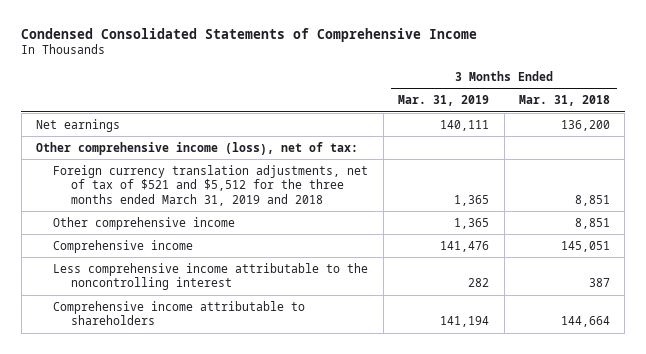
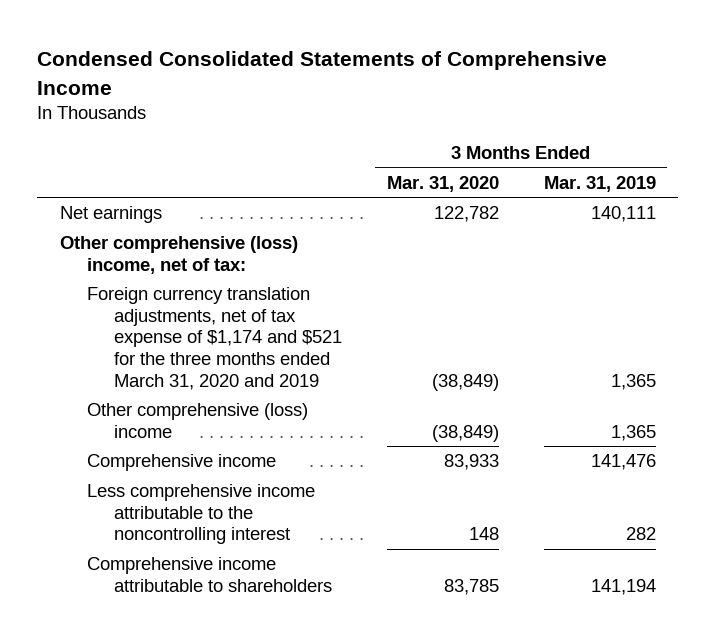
[518,95,610,107] Mar. 31, 2018 -> none
none -> [386,175,499,192] Mar. 31, 2020
[35,141,358,155] Other comprehensive income (loss), net of tax: -> [59,236,298,274] Other comprehensive (loss) income, net of tax:
[53,164,369,206] Foreign currency translation adjustments, net of tax of $521 and $5,512 for the three months ended March 31, 2019 and 2018 -> [86,287,342,390] Foreign currency translation adjustments, net of tax expense of $1,174 and $521 for the three months ended March 31, 2020 and 2019
[53,216,236,230] Other comprehensive income -> [86,403,308,438] Other comprehensive (loss) income

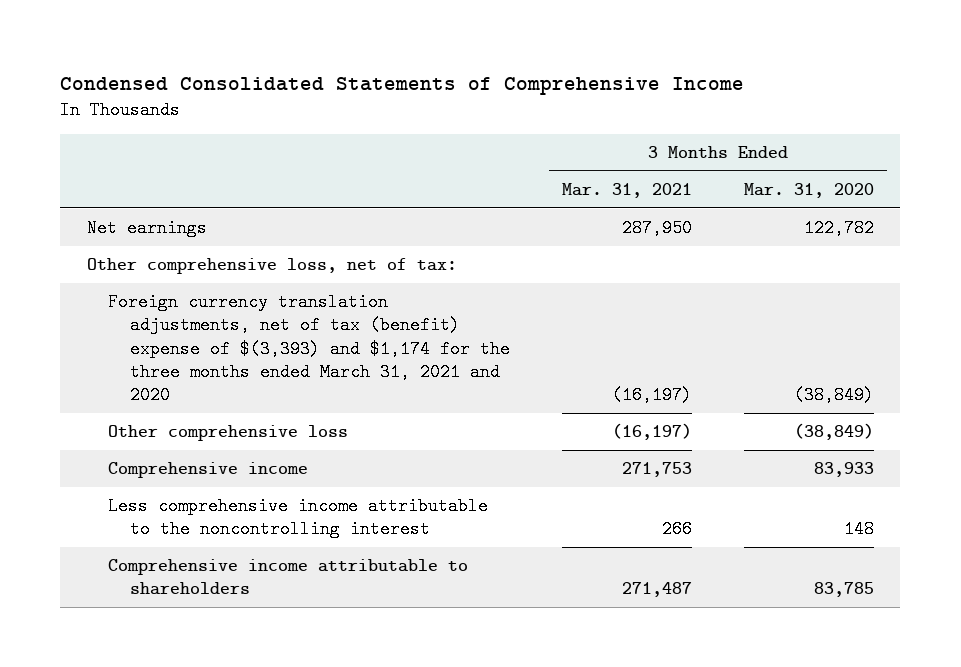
[543,175,656,192] Mar. 31, 2019 -> none
none -> [561,183,692,199] Mar. 31, 2021
[59,236,298,274] Other comprehensive (loss) income, net of tax: -> [86,258,457,275] Other comprehensive loss, net of tax:
[86,287,342,390] Foreign currency translation adjustments, net of tax expense of $1,174 and $521 for the three months ended March 31, 2020 and 2019 -> [108,293,510,405] Foreign currency translation adjustments, net of tax (benefit) expense of $(3,393) and $1,174 for the three months ended March 31, 2021 and 2020
[86,403,308,438] Other comprehensive (loss) income -> [108,425,349,442] Other comprehensive loss

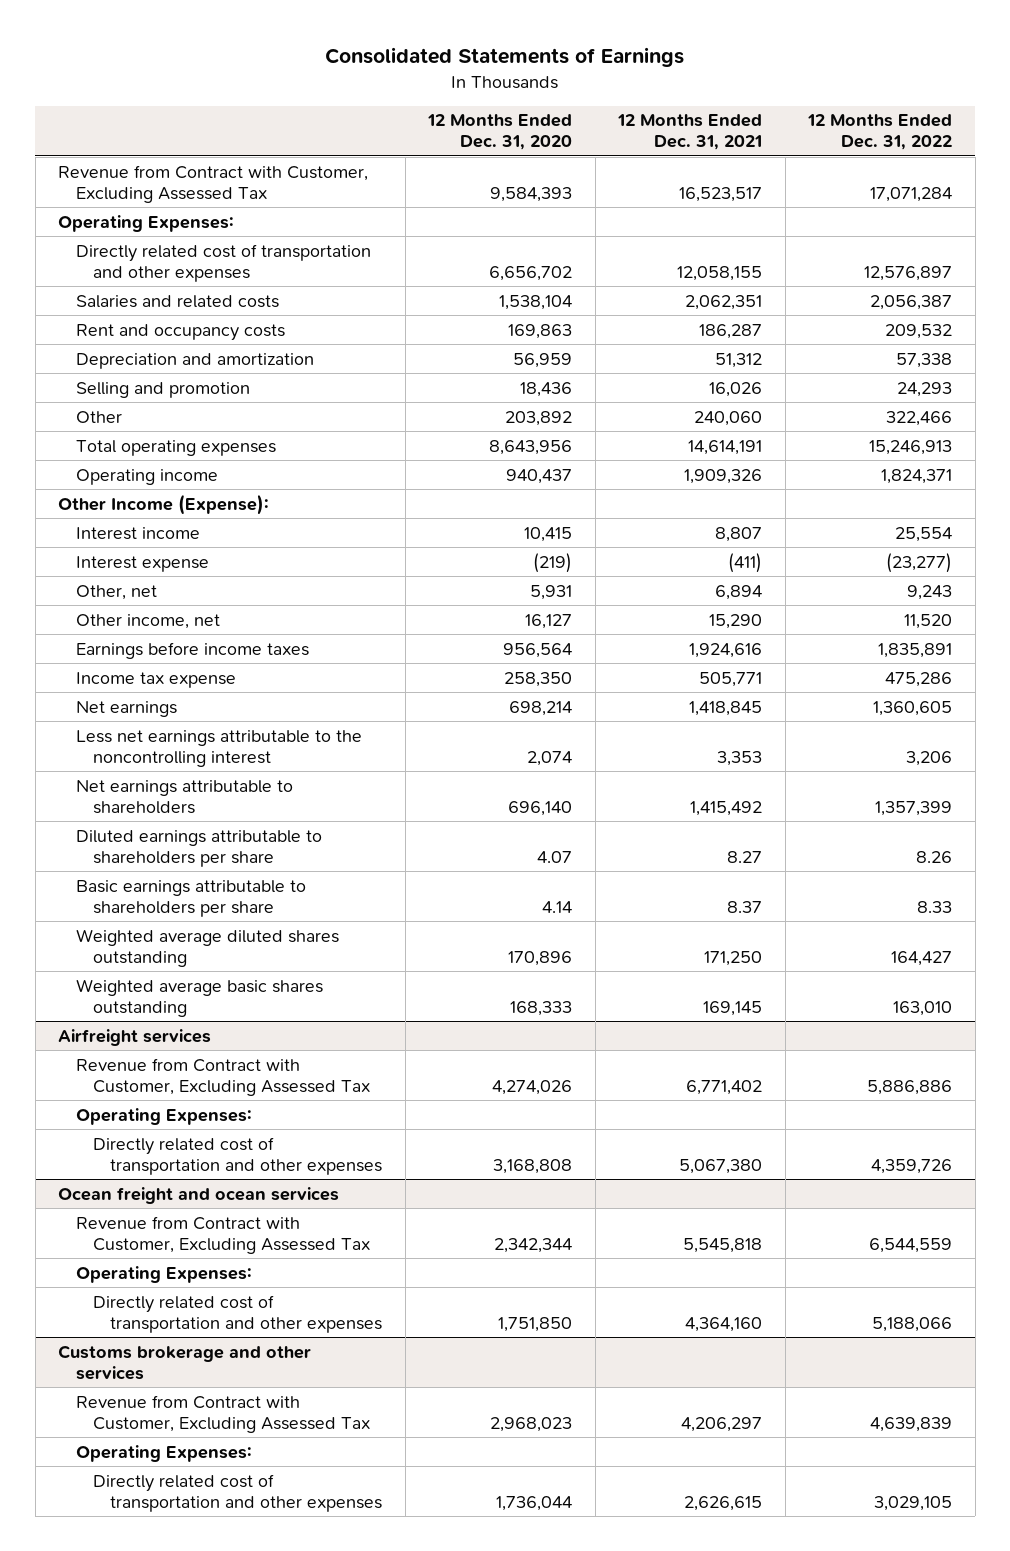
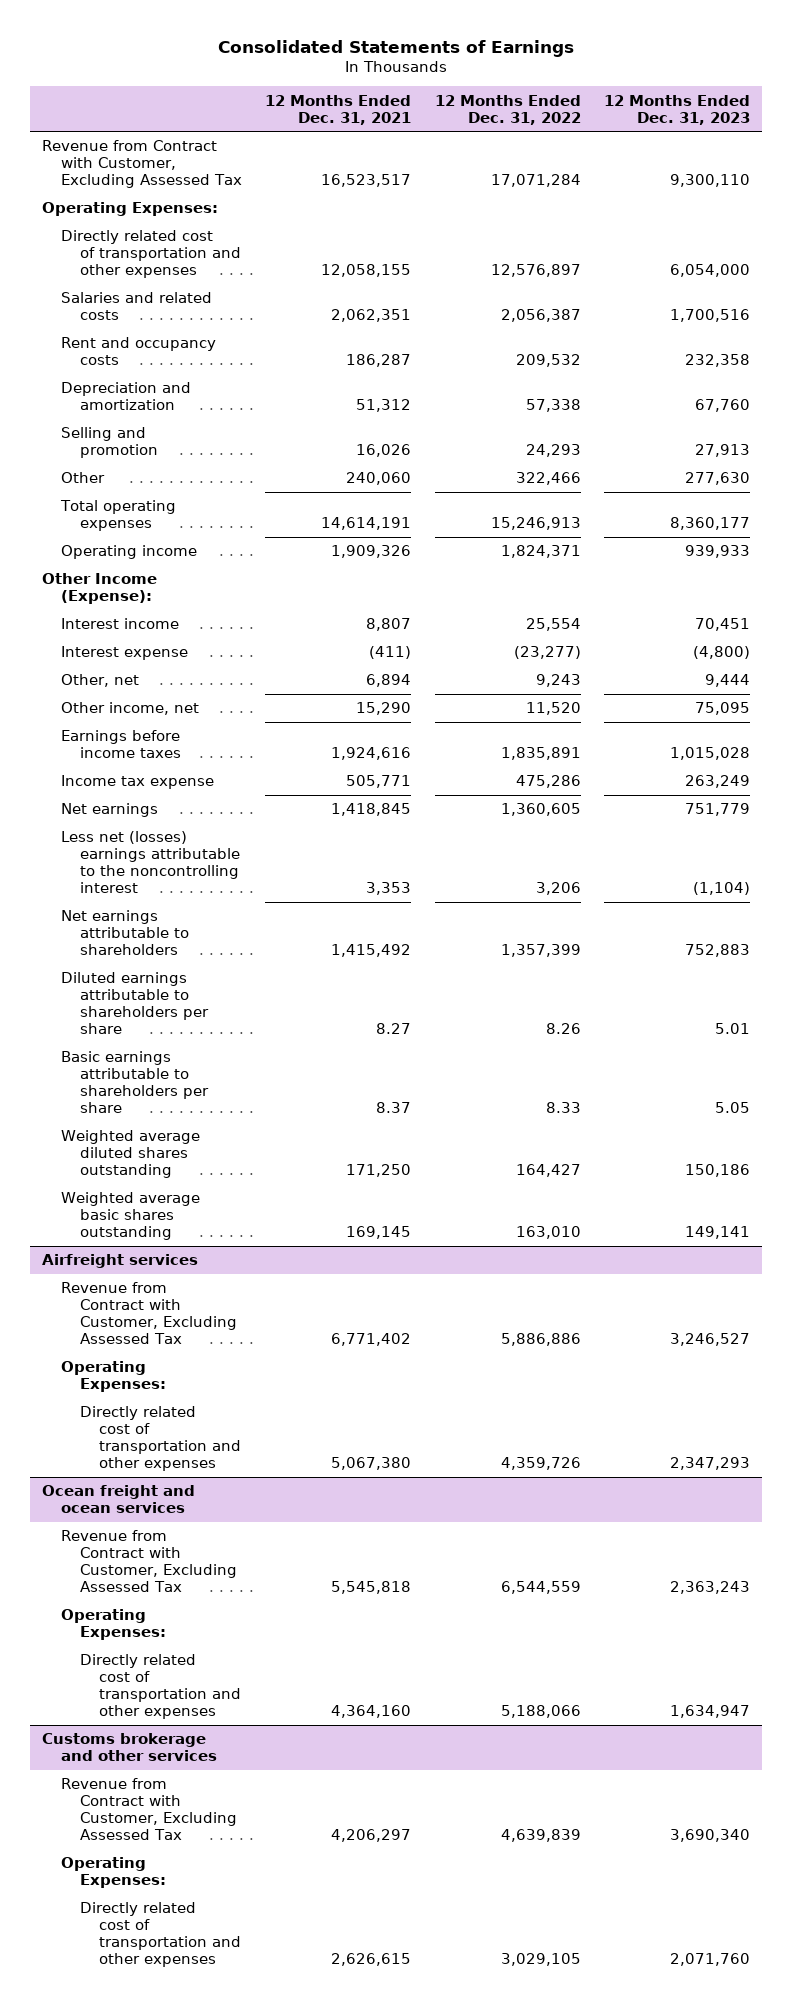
[427,114,573,151] 12 Months Ended Dec. 31, 2020 -> none
none -> [604,94,751,125] 12 Months Ended Dec. 31, 2023
[75,729,362,767] Less net earnings attributable to the noncontrolling interest -> [60,831,241,894] Less net (losses) earnings attributable to the noncontrolling interest

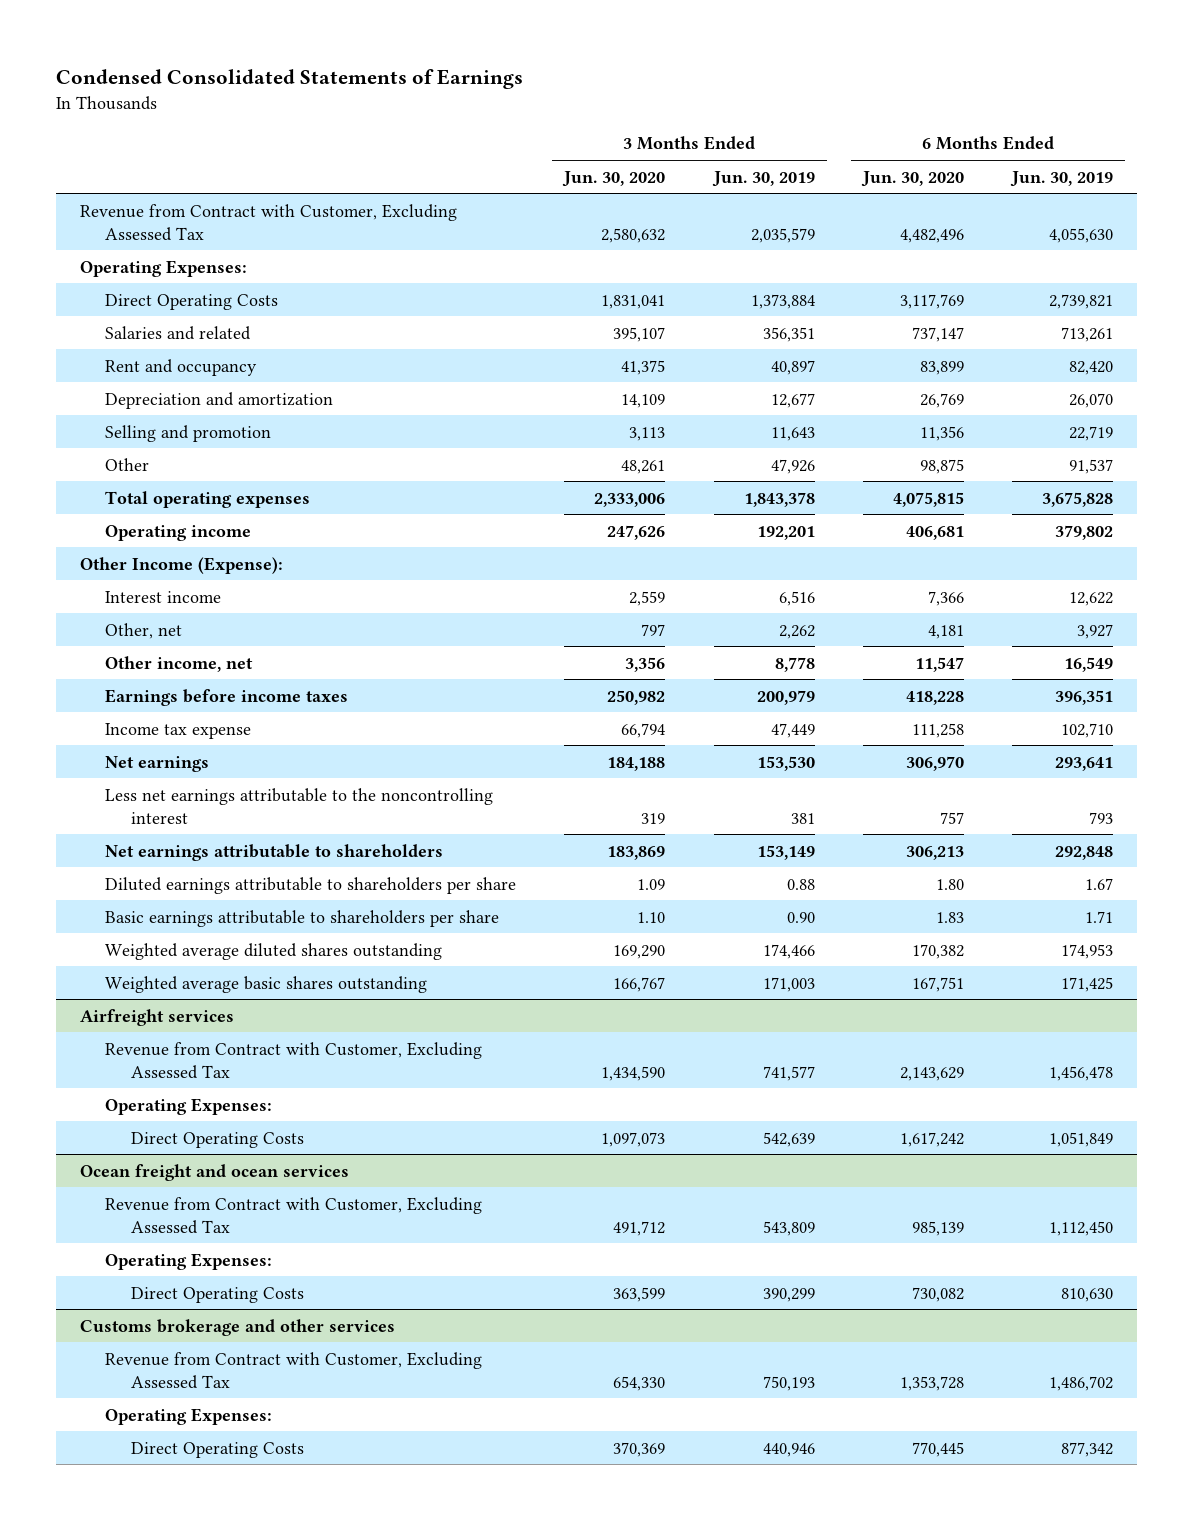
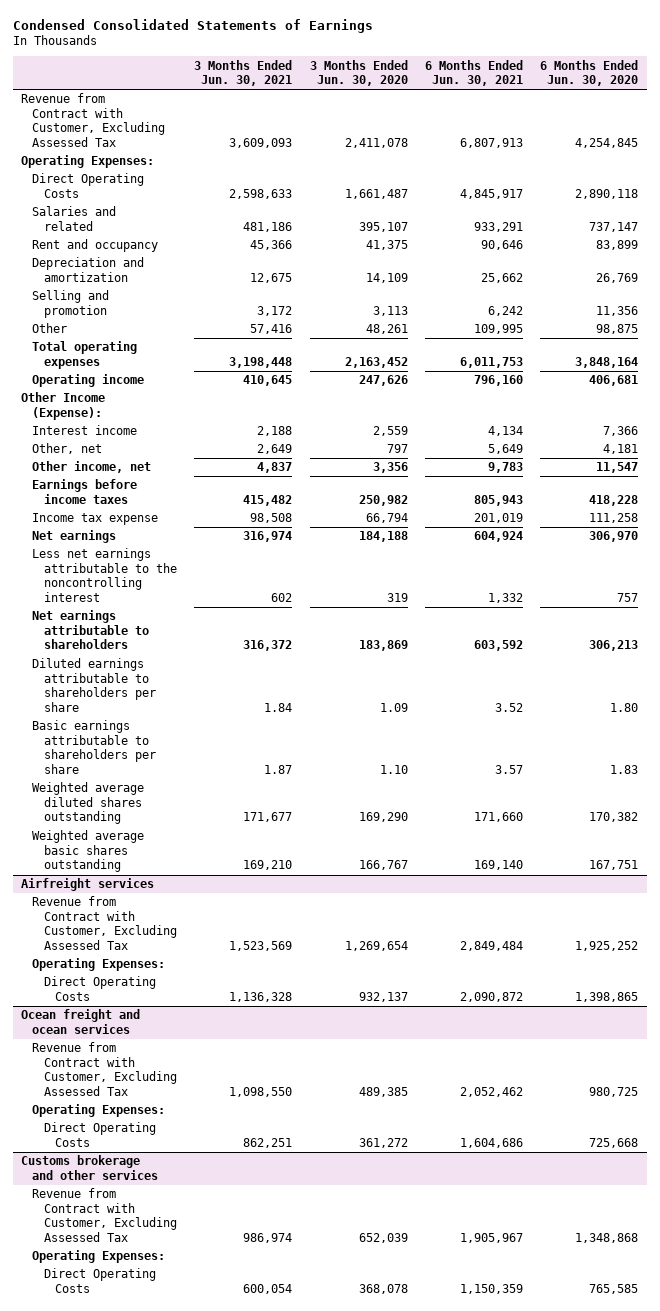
[711,170,815,187] Jun. 30, 2019 -> none
[1009,170,1113,187] Jun. 30, 2019 -> none
none -> [194,59,293,87] 3 Months Ended Jun. 30, 2021
none -> [424,59,523,87] 6 Months Ended Jun. 30, 2021
[601,227,666,243] 2,580,632 -> [344,137,408,148] 2,411,078
[899,228,964,243] 4,482,496 -> [575,137,639,148] 4,254,845
[601,294,666,309] 1,831,041 -> [344,188,408,199] 1,661,487
[899,293,964,309] 3,117,769 -> [575,188,639,199] 2,890,118
[594,492,666,507] 2,333,006 -> [344,356,408,368] 2,163,452
[892,491,964,507] 4,075,815 -> [575,356,639,368] 3,848,164
[601,1065,666,1081] 1,434,590 -> [344,940,408,951] 1,269,654
[899,1066,964,1081] 2,143,629 -> [575,940,639,951] 1,925,252
[601,1131,666,1147] 1,097,073 -> [358,991,408,1002] 932,137
[899,1131,964,1147] 1,617,242 -> [575,991,639,1002] 1,398,865
[613,1220,666,1236] 491,712 -> [358,1086,408,1097] 489,385
[911,1220,964,1236] 985,139 -> [589,1086,639,1097] 980,725
[613,1286,666,1302] 363,599 -> [358,1137,408,1148] 361,272
[911,1286,964,1302] 730,082 -> [589,1137,639,1148] 725,668
[613,1375,666,1391] 654,330 -> [358,1232,408,1243] 652,039
[899,1375,964,1391] 1,353,728 -> [575,1232,639,1243] 1,348,868
[613,1441,666,1457] 370,369 -> [358,1283,408,1294] 368,078
[911,1441,964,1457] 770,445 -> [589,1283,639,1294] 765,585

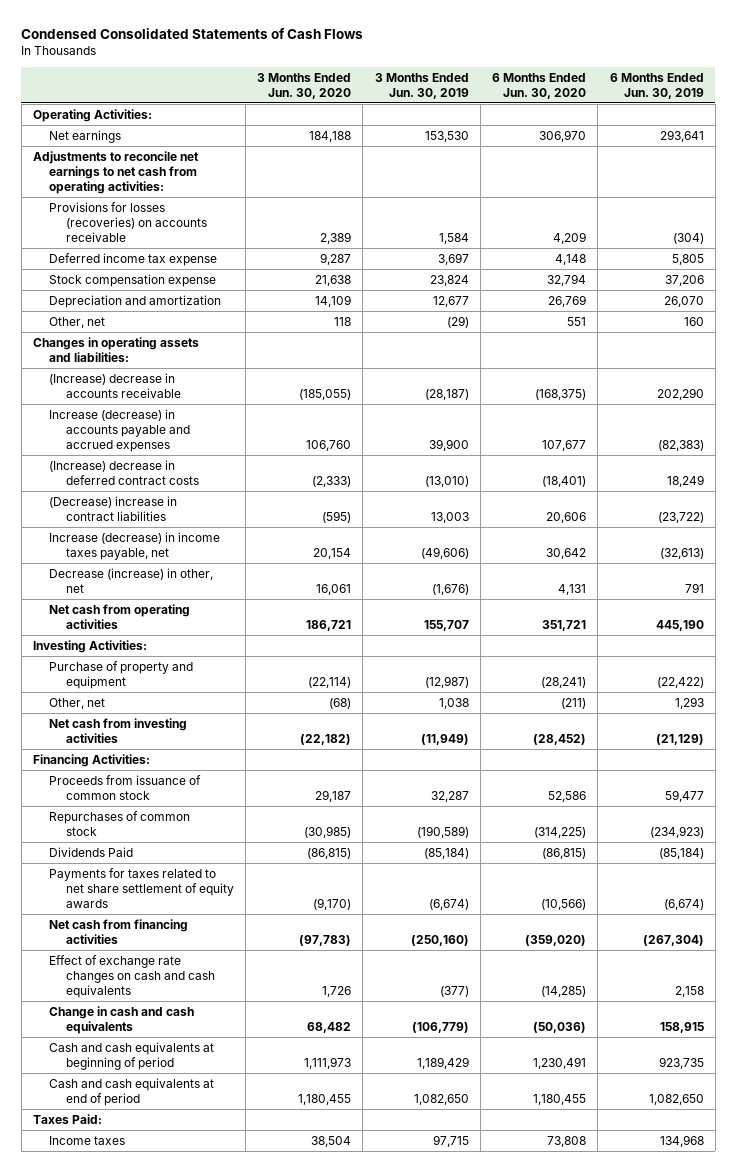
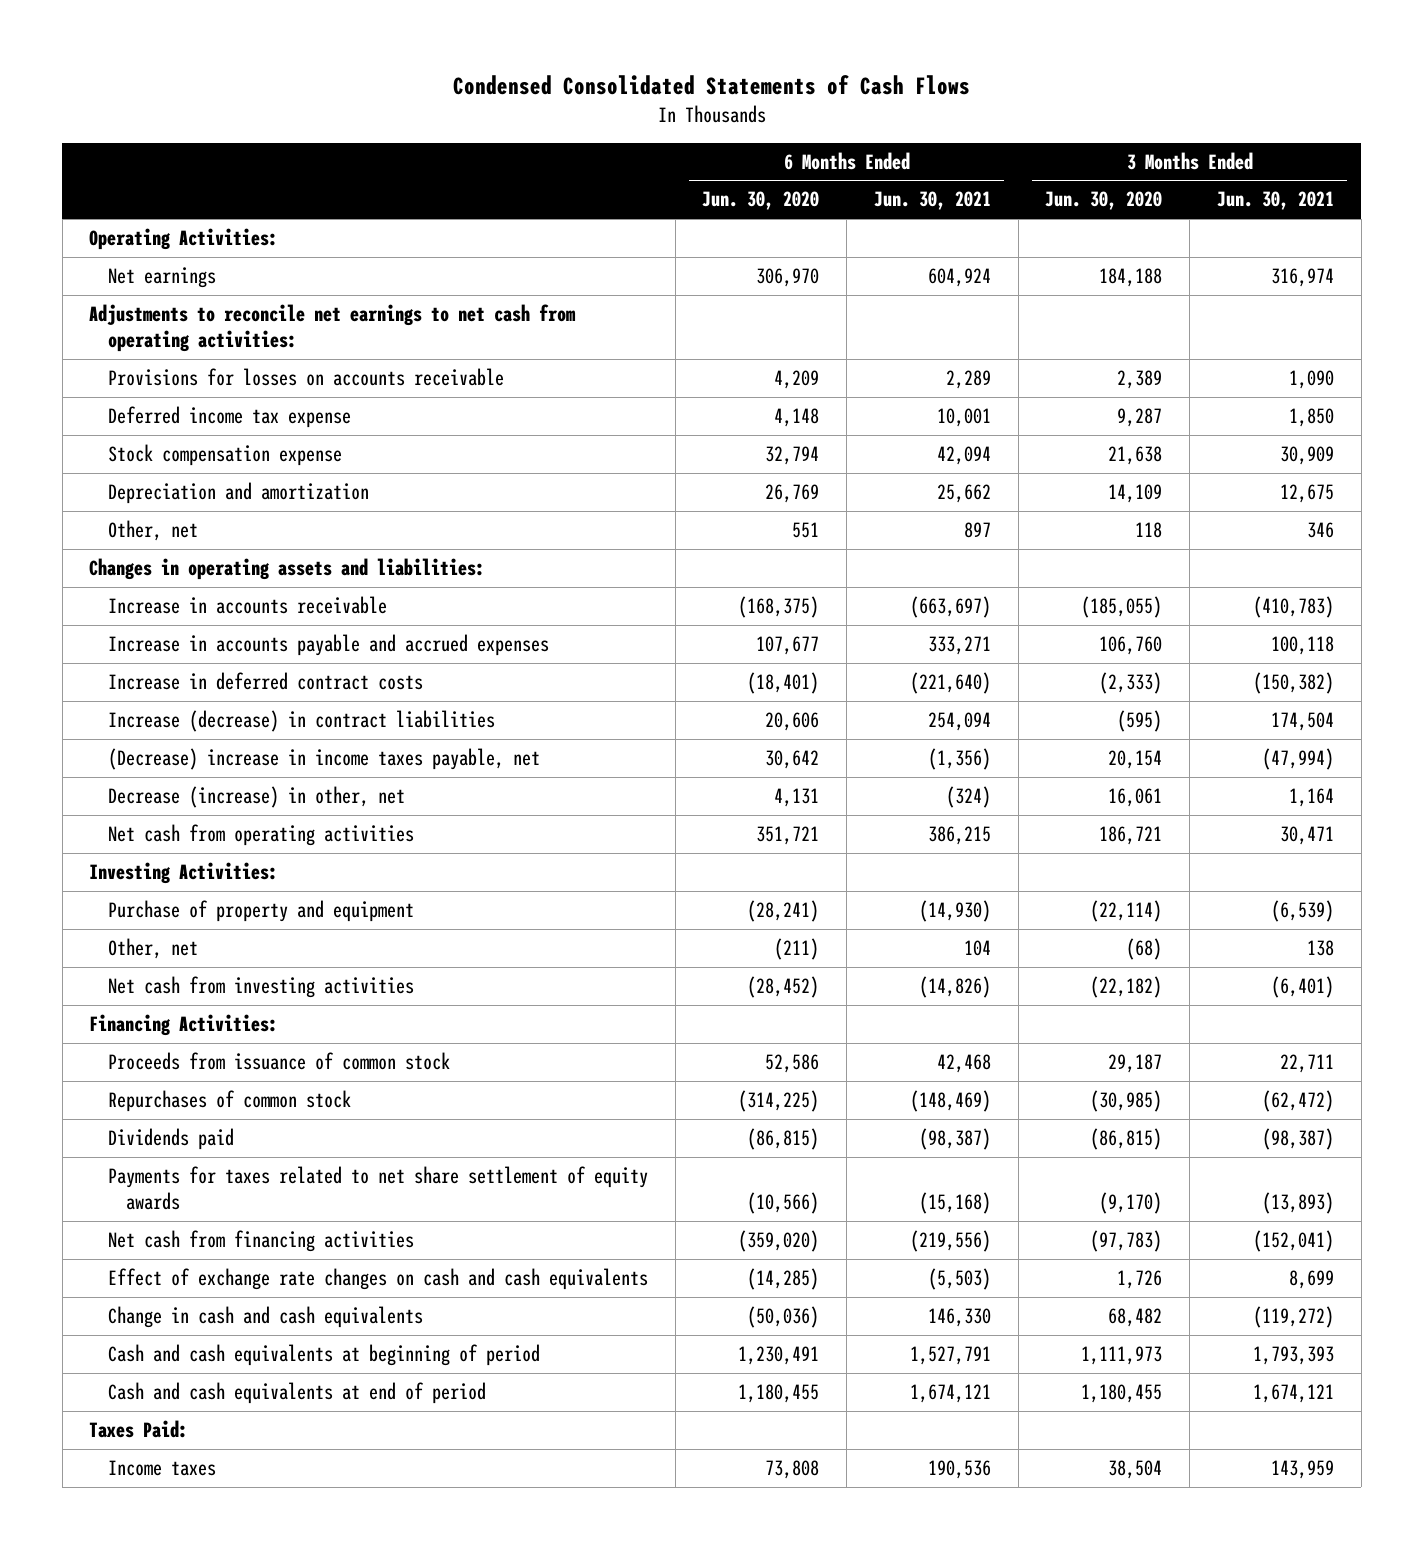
[374,72,469,99] 3 Months Ended Jun. 30, 2019 -> none
[609,72,704,99] 6 Months Ended Jun. 30, 2019 -> none
none -> [873,191,991,211] Jun. 30, 2021
none -> [1216,191,1334,211] Jun. 30, 2021
[49,201,207,242] Provisions for losses (recoveries) on accounts receivable -> [107,368,504,387] Provisions for losses on accounts receivable
[49,372,181,398] (Increase) decrease in accounts receivable -> [107,596,387,615] Increase in accounts receivable
[49,408,190,452] Increase (decrease) in accounts payable and accrued expenses -> [107,634,549,657] Increase in accounts payable and accrued expenses
[49,459,199,485] (Increase) decrease in deferred contract costs -> [107,672,423,691] Increase in deferred contract costs
[49,495,178,521] (Decrease) increase in contract liabilities -> [107,710,495,733] Increase (decrease) in contract liabilities
[49,531,221,560] Increase (decrease) in income taxes payable, net -> [107,748,540,771] (Decrease) increase in income taxes payable, net
[49,846,134,857] Dividends Paid -> [107,1128,234,1151] Dividends paid

